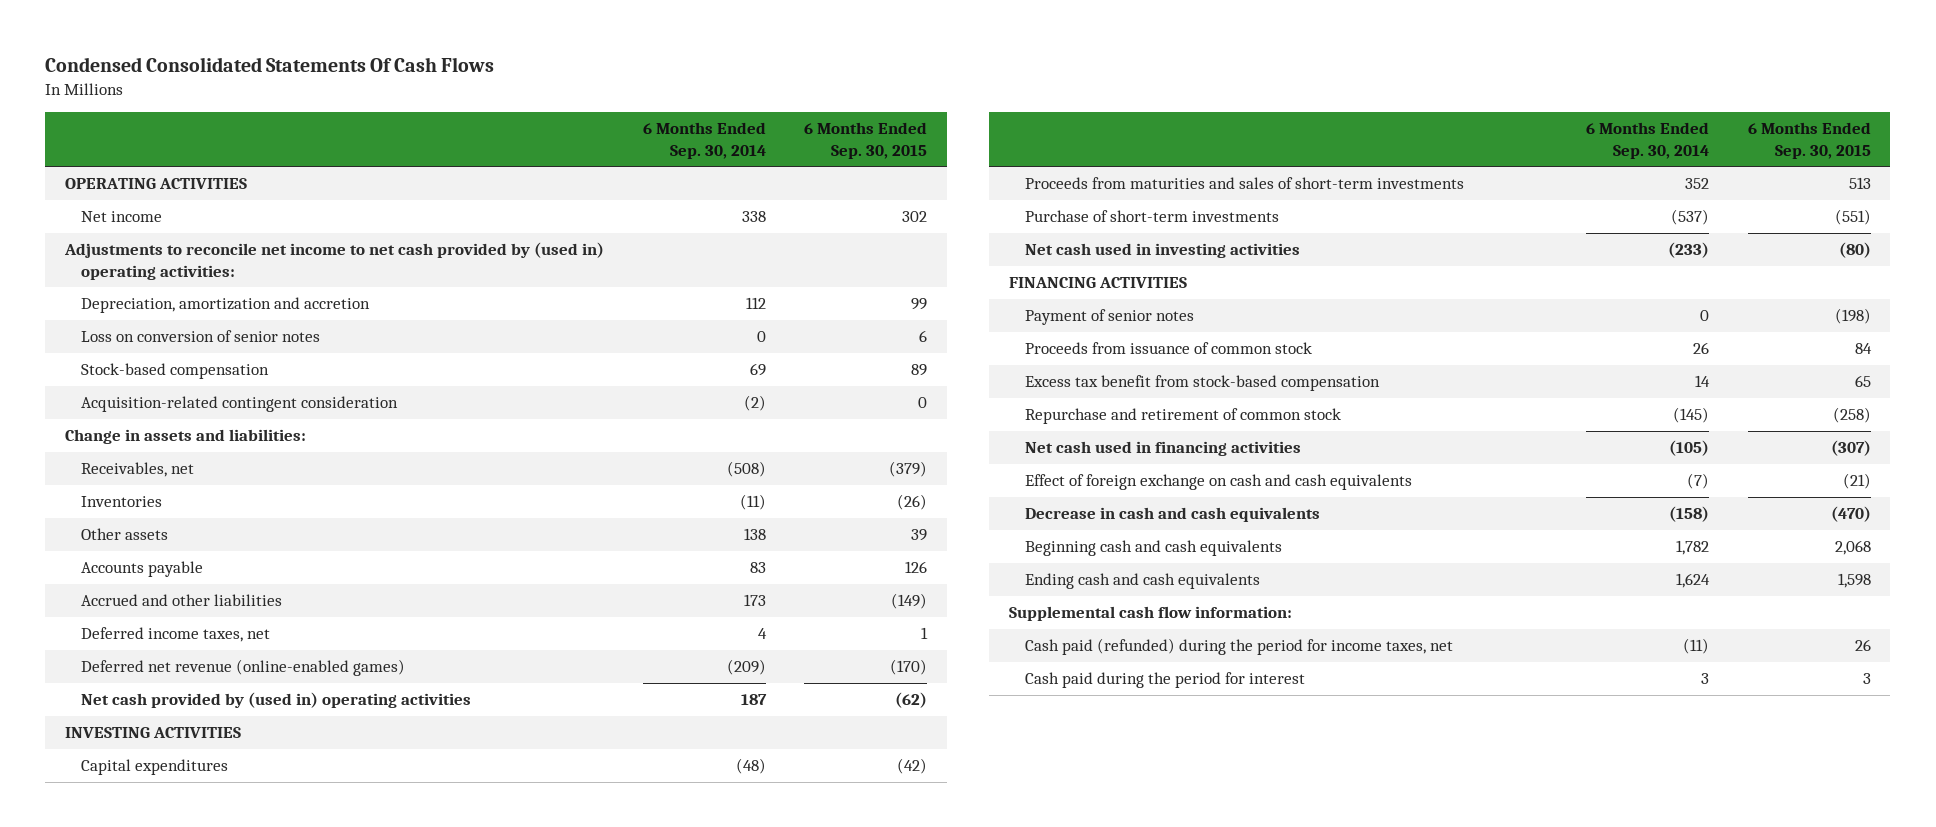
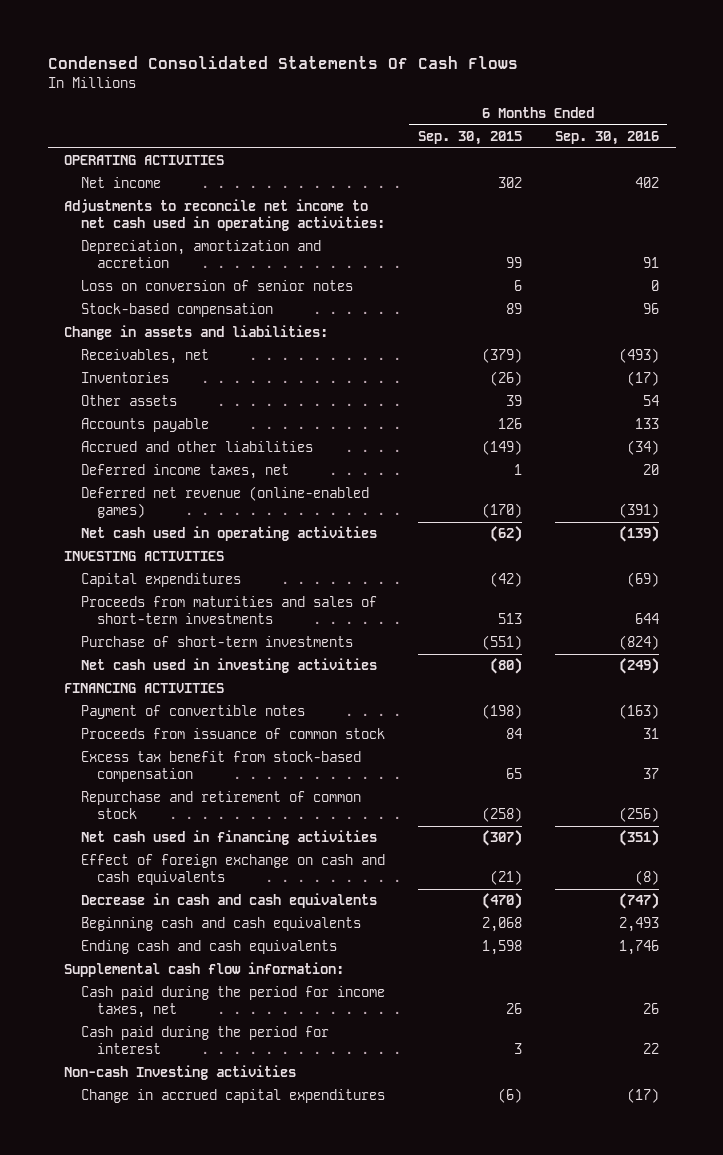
[642,122,766,159] 6 Months Ended Sep. 30, 2014 -> none
none -> [554,131,659,146] Sep. 30, 2016
[63,242,604,280] Adjustments to reconcile net income to net cash provided by (used in) operating activities: -> [64,199,385,232] Adjustments to reconcile net income to net cash used in operating activities:
[81,396,399,413] Acquisition-related contingent consideration -> none
[81,692,472,709] Net cash provided by (used in) operating activities -> [80,526,377,542] Net cash used in operating activities
[1024,309,1194,326] Payment of senior notes -> [80,705,305,720] Payment of convertible notes
[1024,638,1453,656] Cash paid (refunded) during the period for income taxes, net -> [80,986,385,1019] Cash paid during the period for income taxes, net
none -> [64,1065,297,1081] Non-cash Investing activities
none -> [80,1089,385,1104] Change in accrued capital expenditures

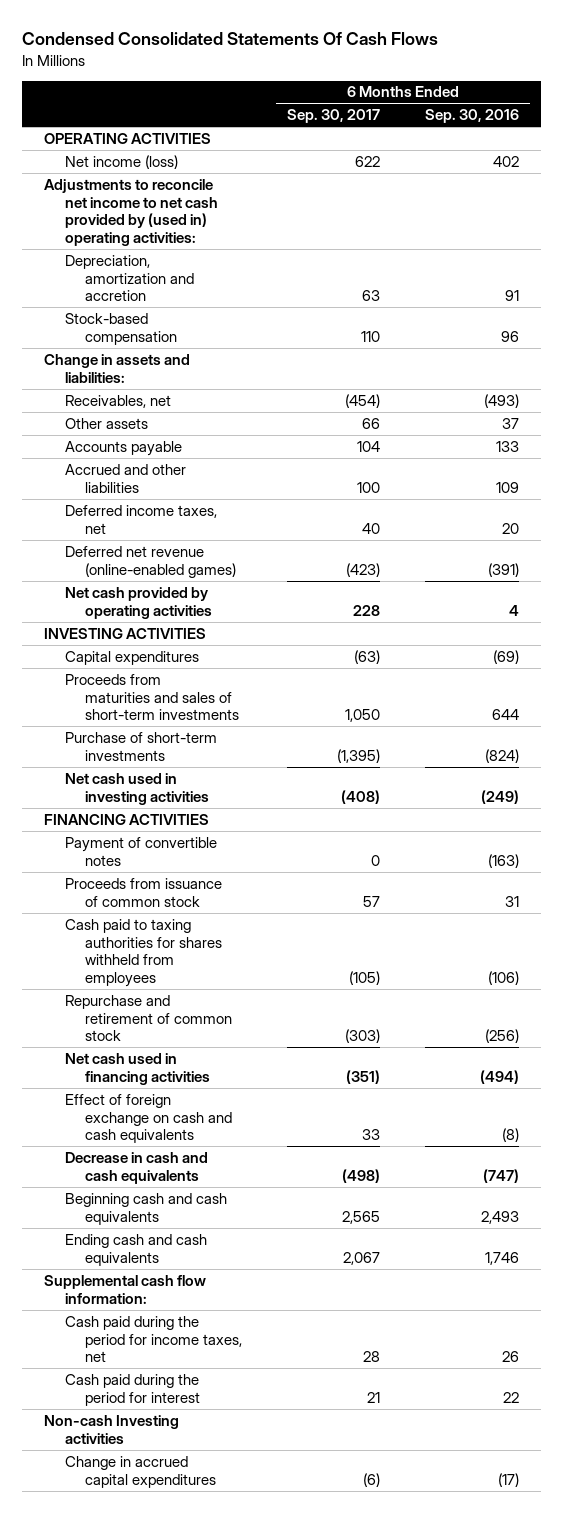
[417,131,522,146] Sep. 30, 2015 -> none
none -> [287,109,381,124] Sep. 30, 2017
[80,177,161,189] Net income -> [64,154,178,169] Net income (loss)
[64,199,385,232] Adjustments to reconcile net income to net cash used in operating activities: -> [44,178,218,246] Adjustments to reconcile net income to net cash provided by (used in) operating activities:
[80,280,353,292] Loss on conversion of senior notes -> none
[80,372,169,384] Inventories -> none
[642,395,659,407] 54 -> [501,417,519,429] 37
[626,440,659,456] (34) -> [495,481,519,493] 109
[80,526,377,542] Net cash used in operating activities -> [64,586,213,619] Net cash provided by operating activities
[618,526,659,543] (139) -> [508,604,519,616] 4
[80,751,361,783] Excess tax benefit from stock-based compensation -> none
none -> [64,918,223,987] Cash paid to taxing authorities for shares withheld from employees
[618,830,659,847] (351) -> [479,1069,519,1084] (494)

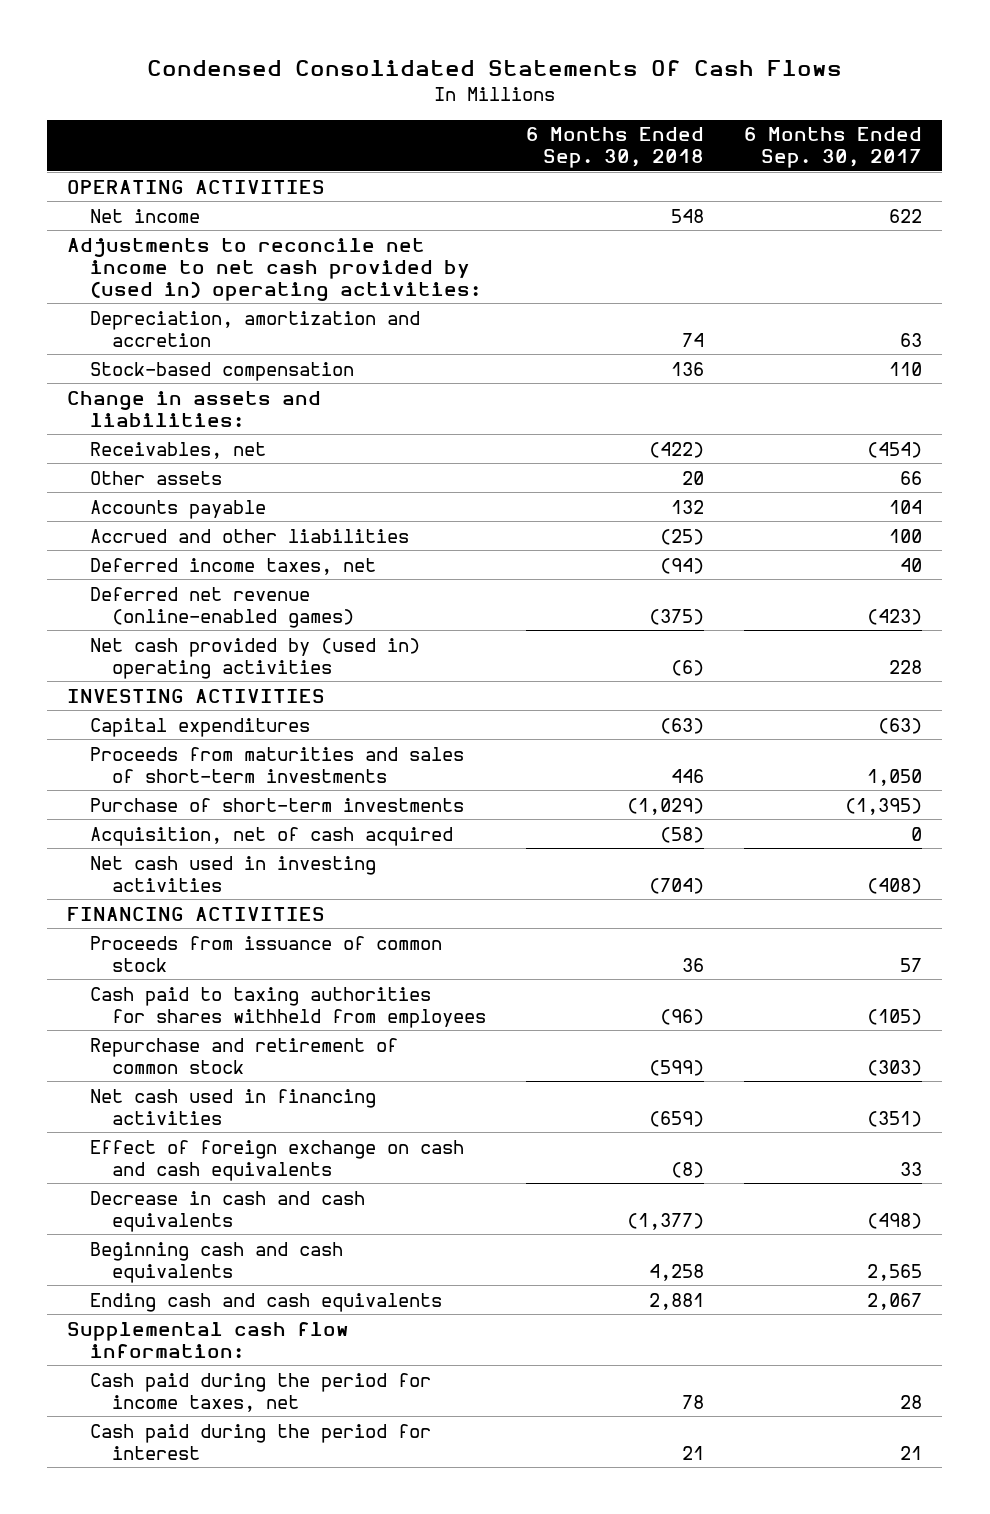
[424,109,519,124] Sep. 30, 2016 -> none
none -> [526,127,705,169] 6 Months Ended Sep. 30, 2018
[64,154,178,169] Net income (loss) -> [89,208,200,223] Net income
[64,586,213,619] Net cash provided by operating activities -> [89,637,420,679] Net cash provided by (used in) operating activities
none -> [89,826,453,846] Acquisition, net of cash acquired
[64,836,217,866] Payment of convertible notes -> none
[44,1414,180,1444] Non-cash Investing activities -> none
[64,1455,217,1488] Change in accrued capital expenditures -> none

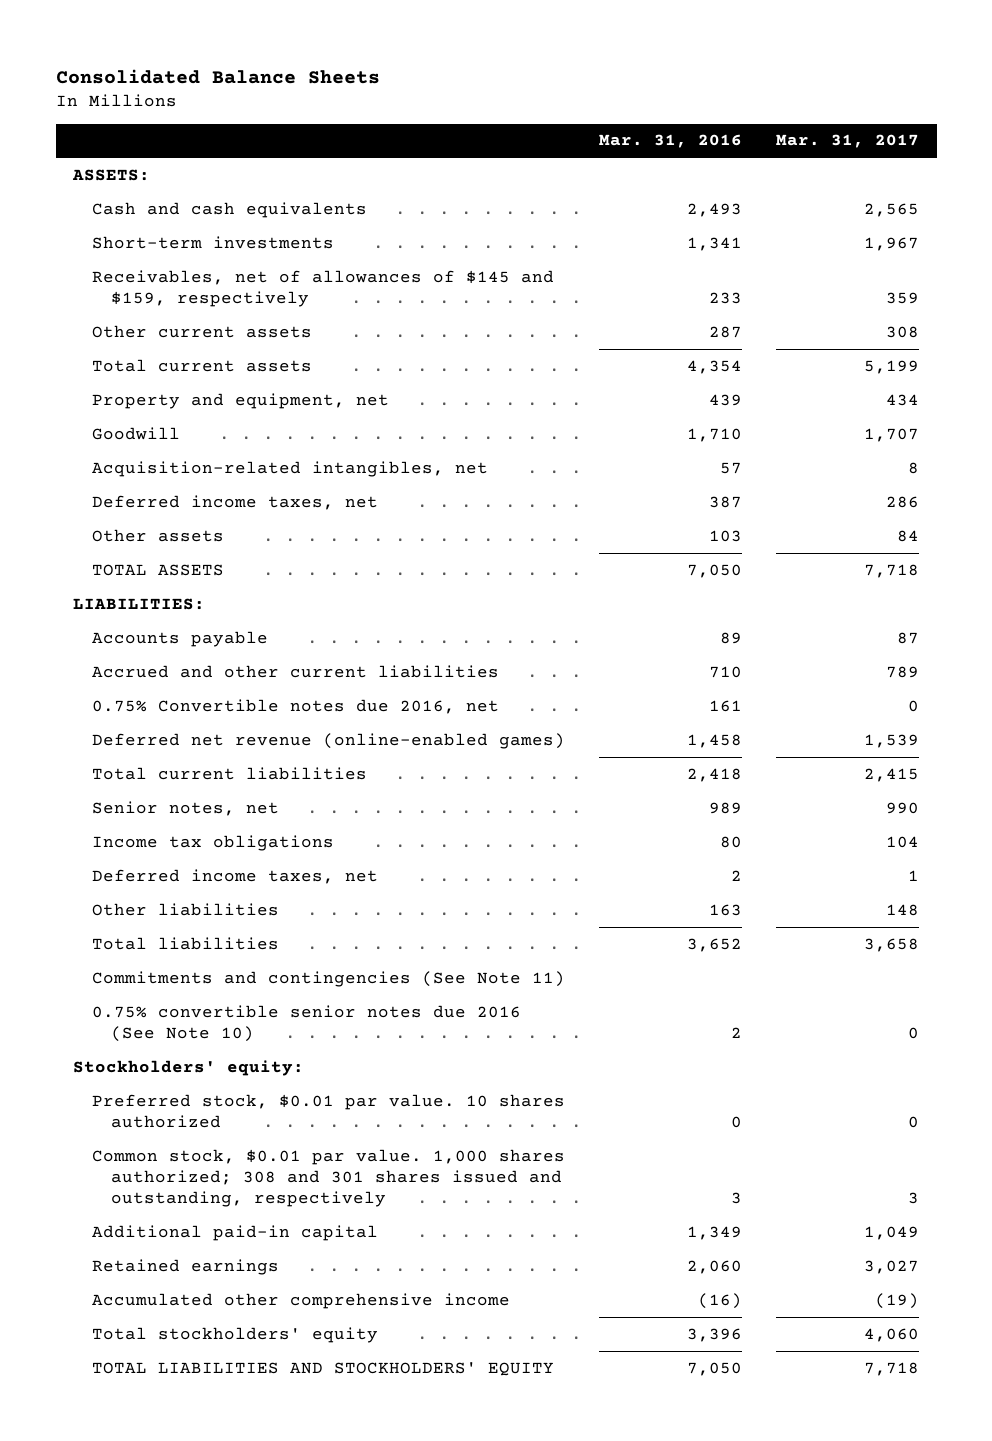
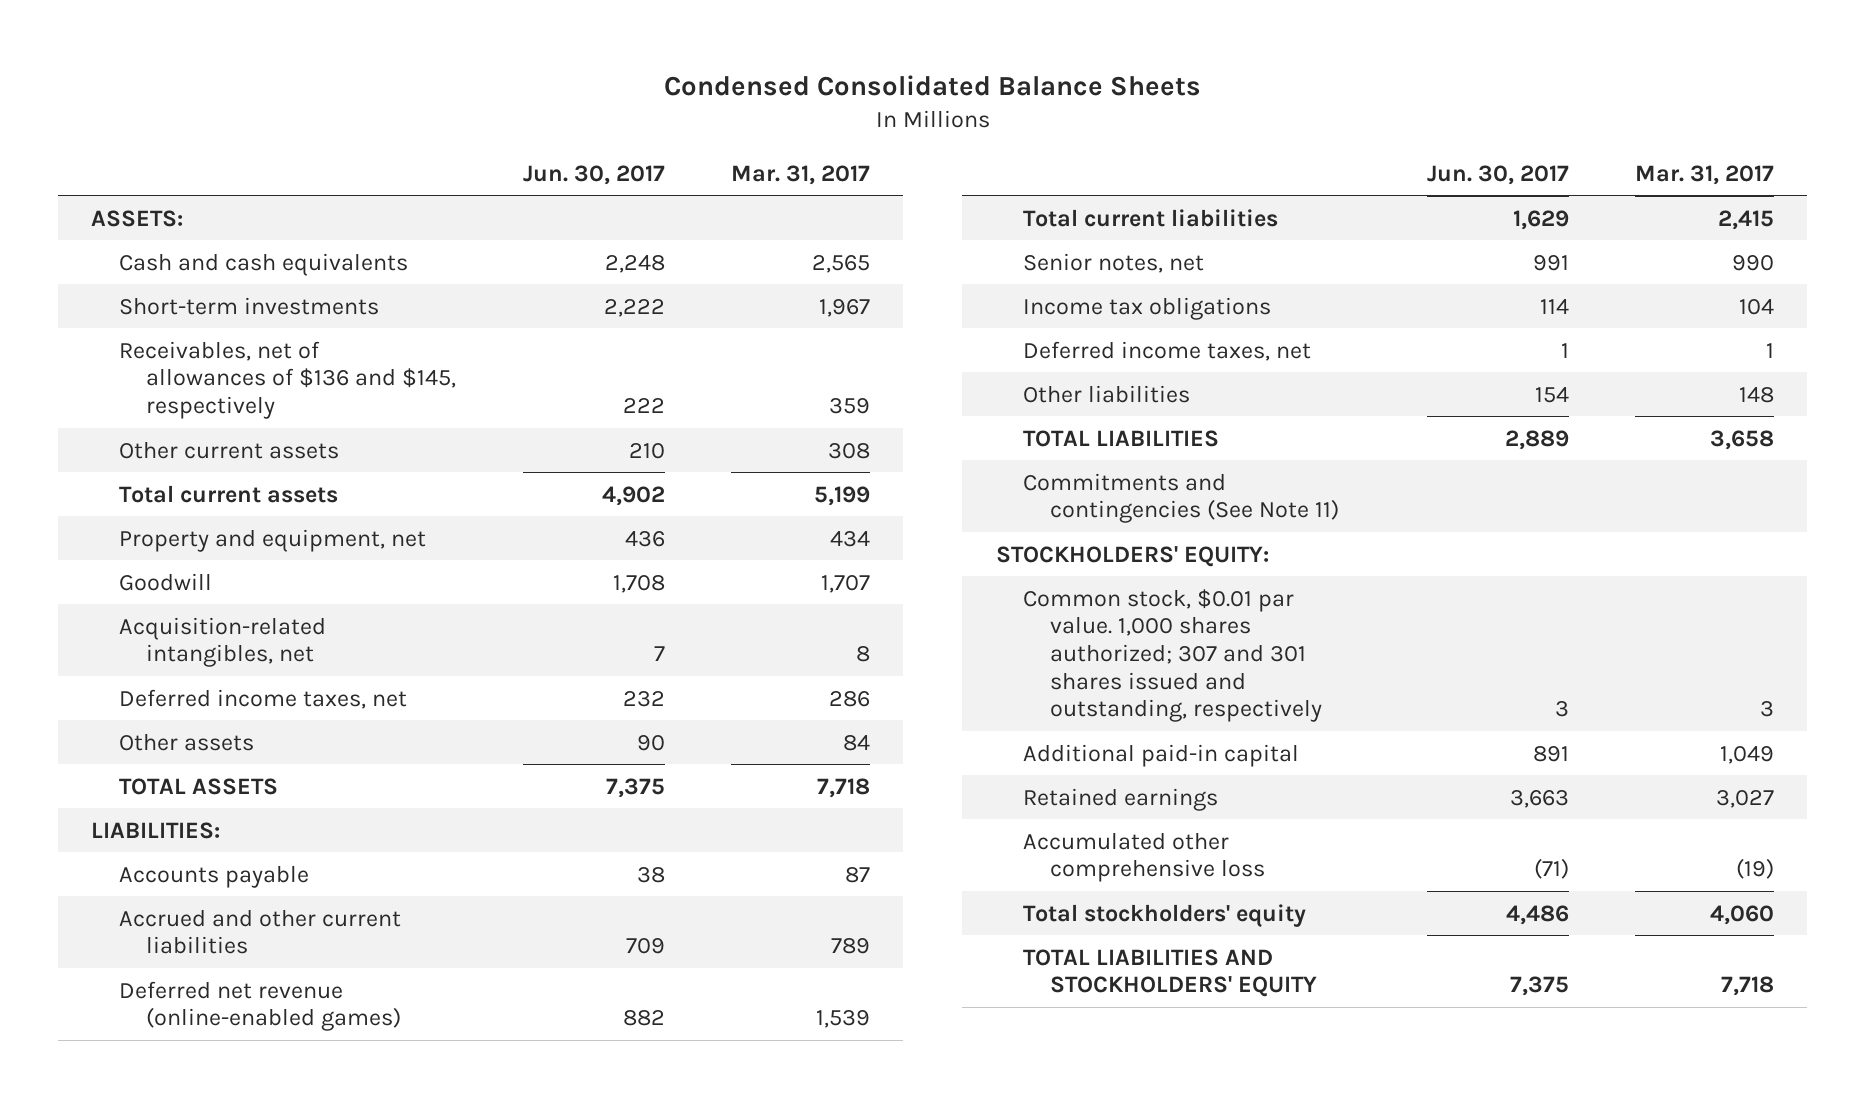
[55,68,380,84] Consolidated Balance Sheets -> [663,75,1201,97] Condensed Consolidated Balance Sheets
[599,134,743,149] Mar. 31, 2016 -> none
none -> [522,164,665,185] Jun. 30, 2017
[91,269,554,308] Receivables, net of allowances of $145 and $159, respectively -> [118,340,457,419] Receivables, net of allowances of $136 and $145, respectively
[91,698,499,714] 0.75% Convertible notes due 2016, net -> none
[91,936,279,950] Total liabilities -> [1022,429,1219,447] TOTAL LIABILITIES
[91,1004,521,1043] 0.75% convertible senior notes due 2016 (See Note 10) -> none
[91,1093,565,1129] Preferred stock, $0.01 par value. 10 shares authorized -> none
[72,1059,304,1076] Stockholders' equity: -> [995,545,1269,567] STOCKHOLDERS' EQUITY:
[91,1148,565,1208] Common stock, $0.01 par value. 1,000 shares authorized; 308 and 301 shares issued and outstanding, respectively -> [1022,588,1323,723] Common stock, $0.01 par value. 1,000 shares authorized; 307 and 301 shares issued and outstanding, respectively
[91,1292,510,1309] Accumulated other comprehensive income -> [1022,831,1266,883] Accumulated other comprehensive loss

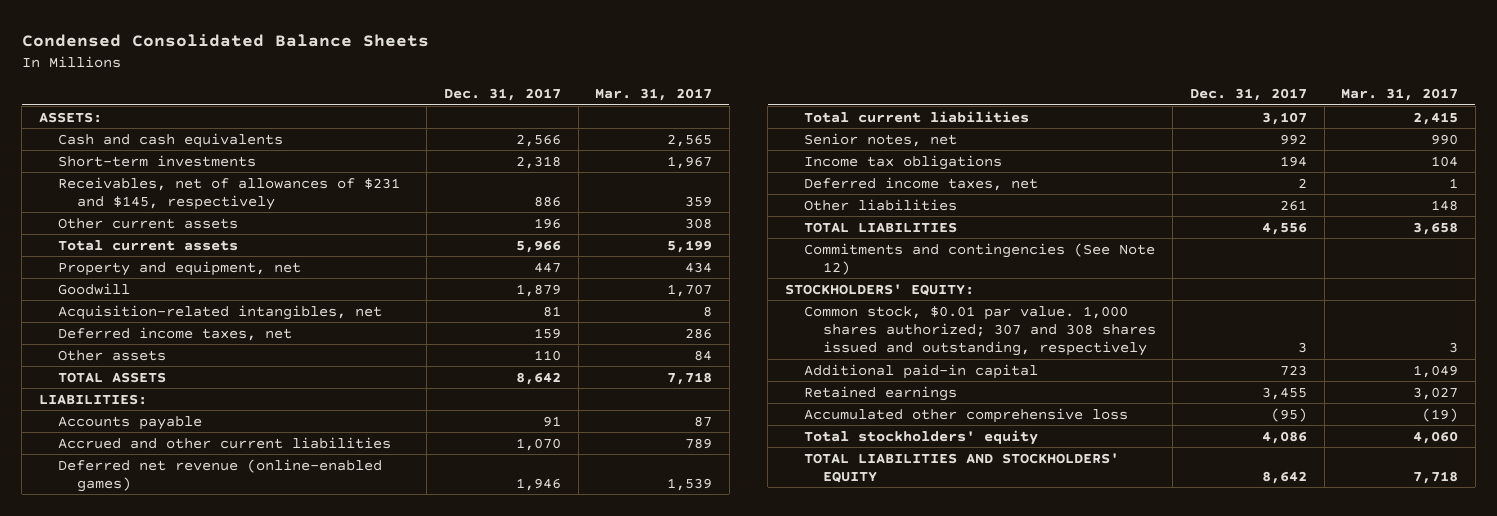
[522,164,665,185] Jun. 30, 2017 -> none
none -> [443,88,561,102] Dec. 31, 2017
[118,340,457,419] Receivables, net of allowances of $136 and $145, respectively -> [57,176,400,210] Receivables, net of allowances of $231 and $145, respectively
[1022,472,1340,524] Commitments and contingencies (See Note 11) -> [803,242,1155,275] Commitments and contingencies (See Note 12)
[1022,588,1323,723] Common stock, $0.01 par value. 1,000 shares authorized; 307 and 301 shares issued and outstanding, respectively -> [803,305,1156,356] Common stock, $0.01 par value. 1,000 shares authorized; 307 and 308 shares issued and outstanding, respectively

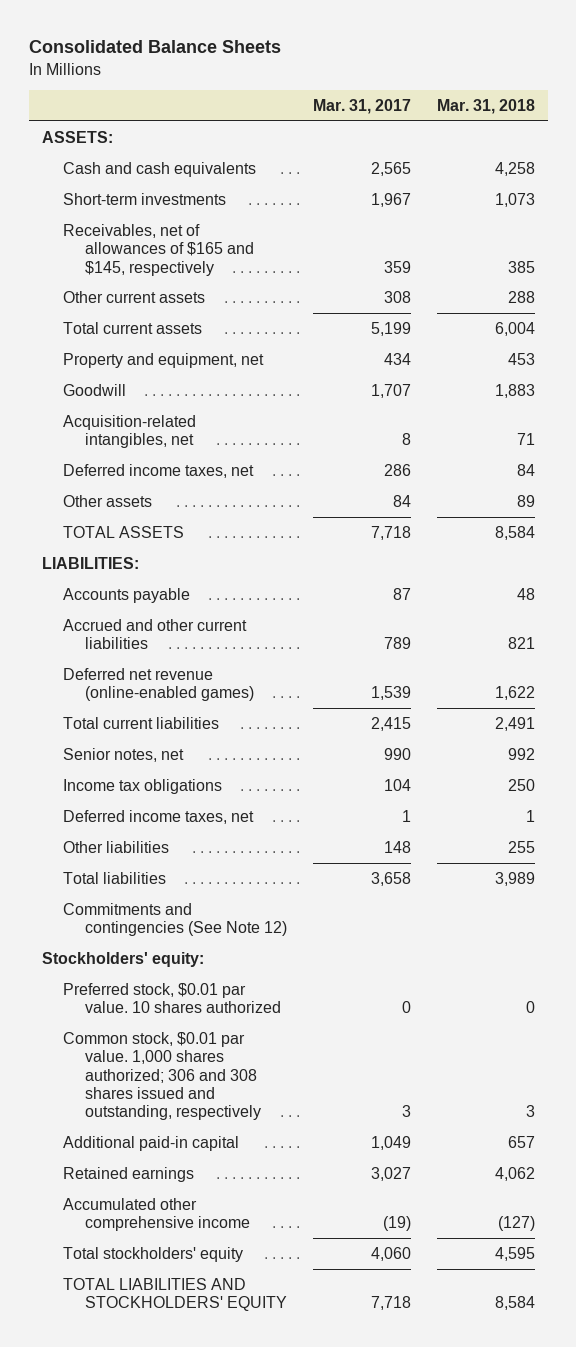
[21,33,429,47] Condensed Consolidated Balance Sheets -> [28,40,281,54] Consolidated Balance Sheets
[443,88,561,102] Dec. 31, 2017 -> none
none -> [436,99,535,115] Mar. 31, 2018
[57,176,400,210] Receivables, net of allowances of $231 and $145, respectively -> [63,223,254,276] Receivables, net of allowances of $165 and $145, respectively
[803,221,957,233] TOTAL LIABILITIES -> [63,871,167,884] Total liabilities
[785,283,975,296] STOCKHOLDERS' EQUITY: -> [41,951,204,967] Stockholders' equity:
none -> [63,982,281,1014] Preferred stock, $0.01 par value. 10 shares authorized
[803,305,1156,356] Common stock, $0.01 par value. 1,000 shares authorized; 307 and 308 shares issued and outstanding, respectively -> [63,1031,261,1121] Common stock, $0.01 par value. 1,000 shares authorized; 306 and 308 shares issued and outstanding, respectively
[803,407,1128,423] Accumulated other comprehensive loss -> [63,1197,250,1232] Accumulated other comprehensive income

